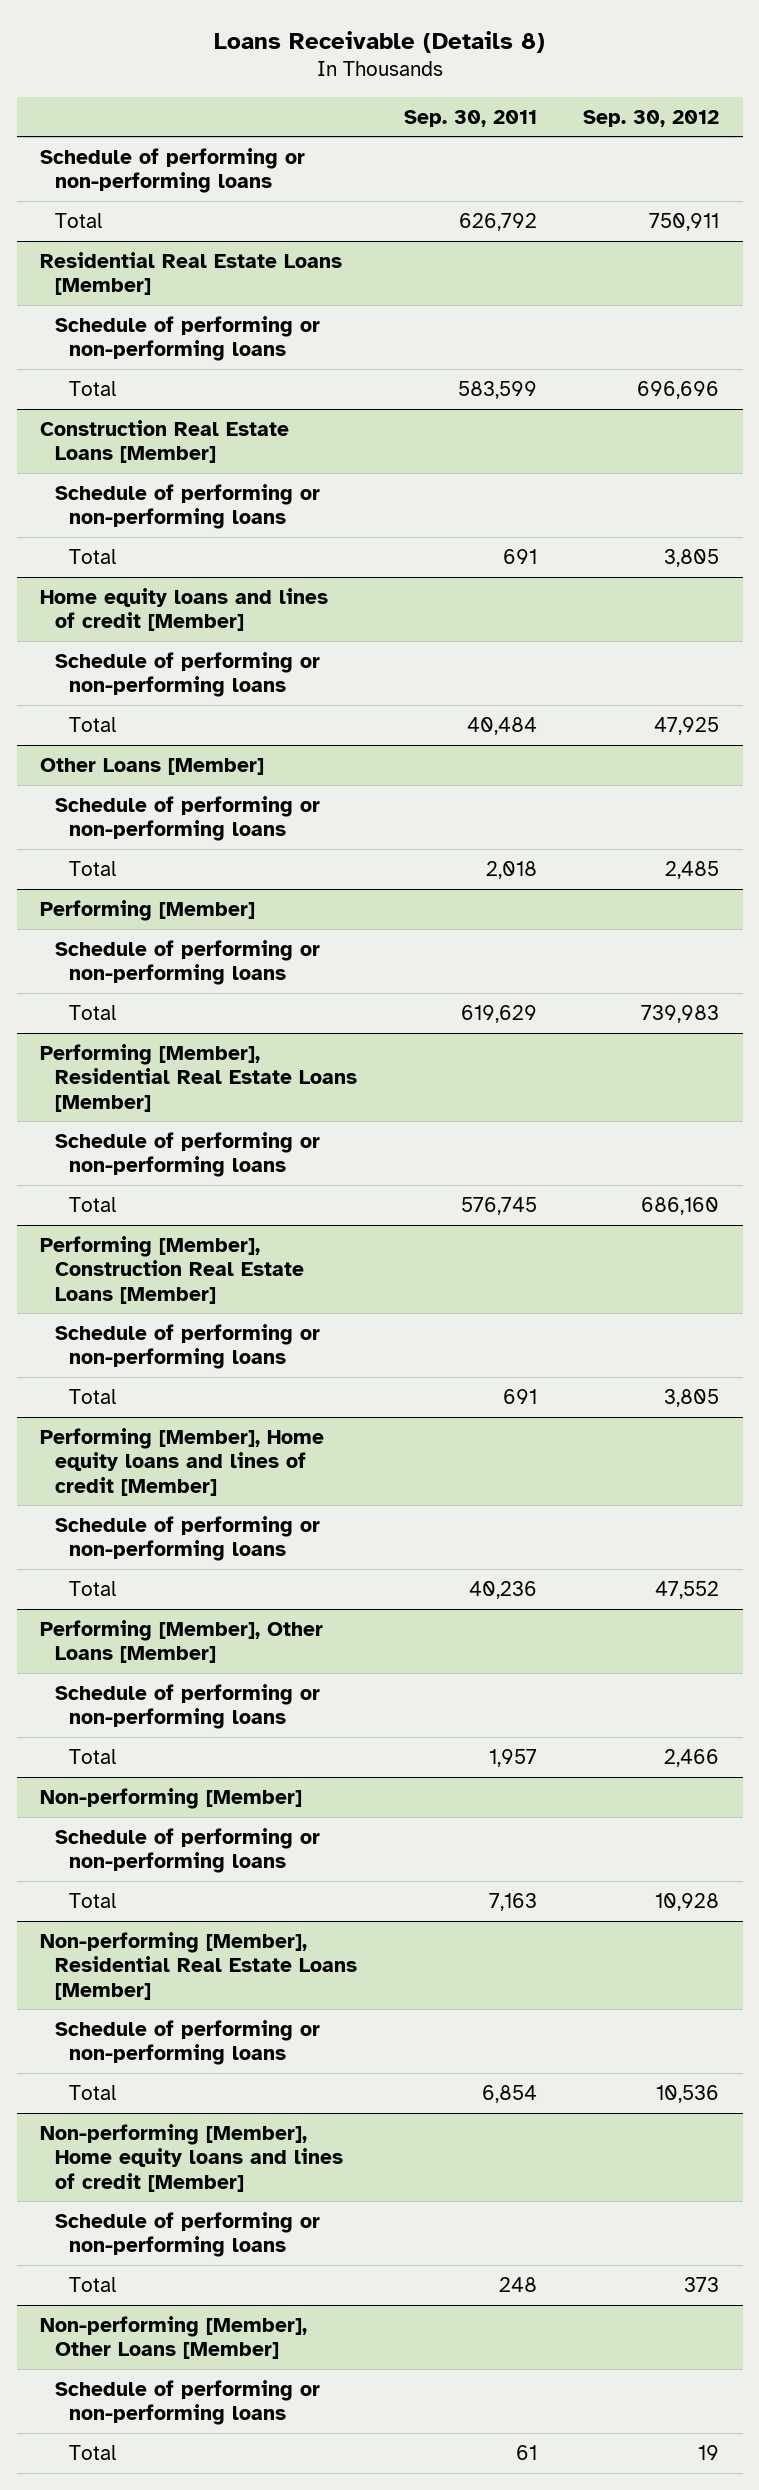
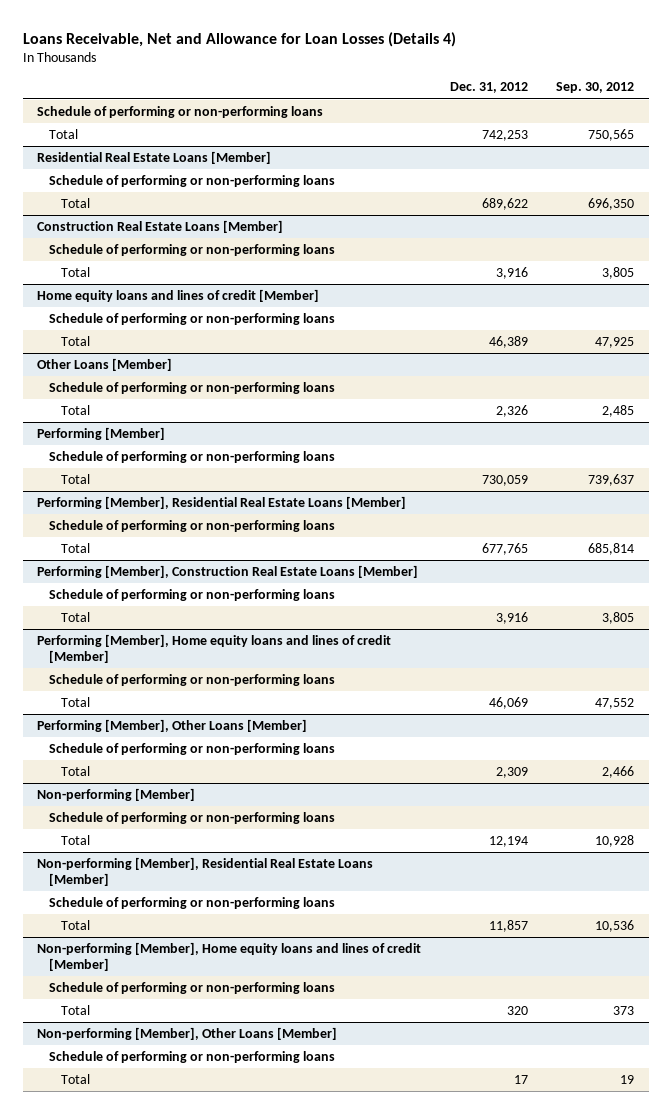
[213,30,545,53] Loans Receivable (Details 8) -> [23,31,457,47] Loans Receivable, Net and Allowance for Loan Losses (Details 4)
[403,109,537,127] Sep. 30, 2011 -> none
none -> [449,82,528,94] Dec. 31, 2012
[649,212,720,231] 750,911 -> [588,128,635,141] 750,565
[637,380,720,399] 696,696 -> [588,197,635,210] 696,350
[641,1004,720,1023] 739,983 -> [588,473,635,486] 739,637
[641,1196,720,1215] 686,160 -> [588,542,635,555] 685,814

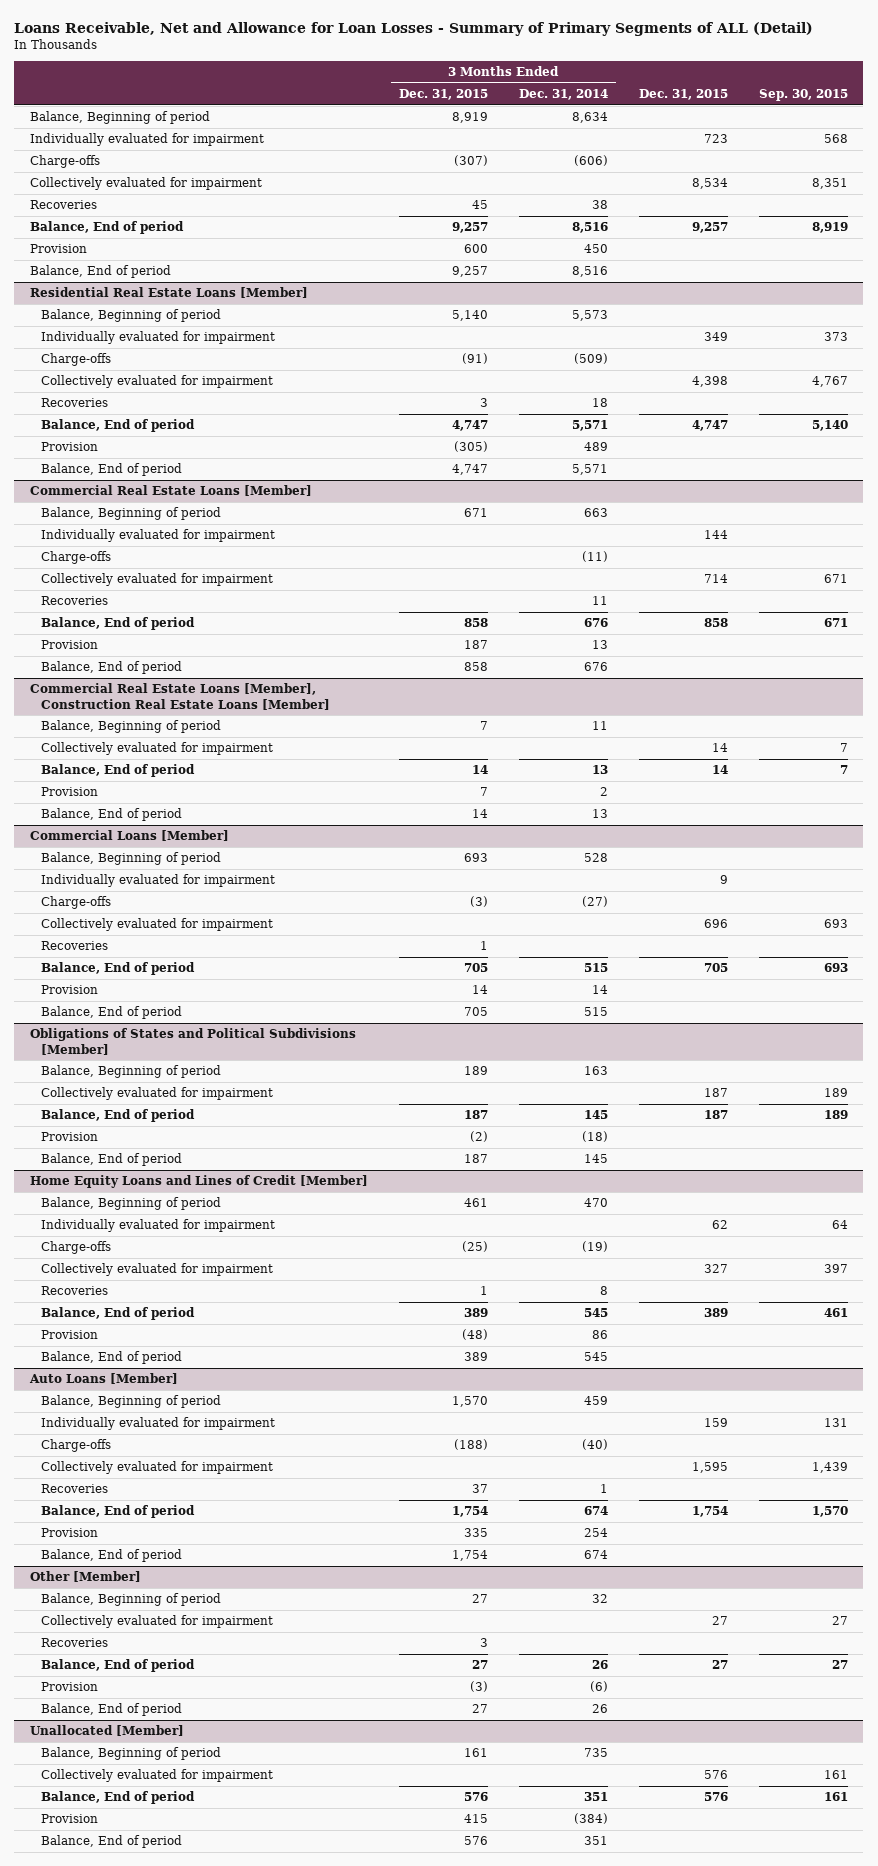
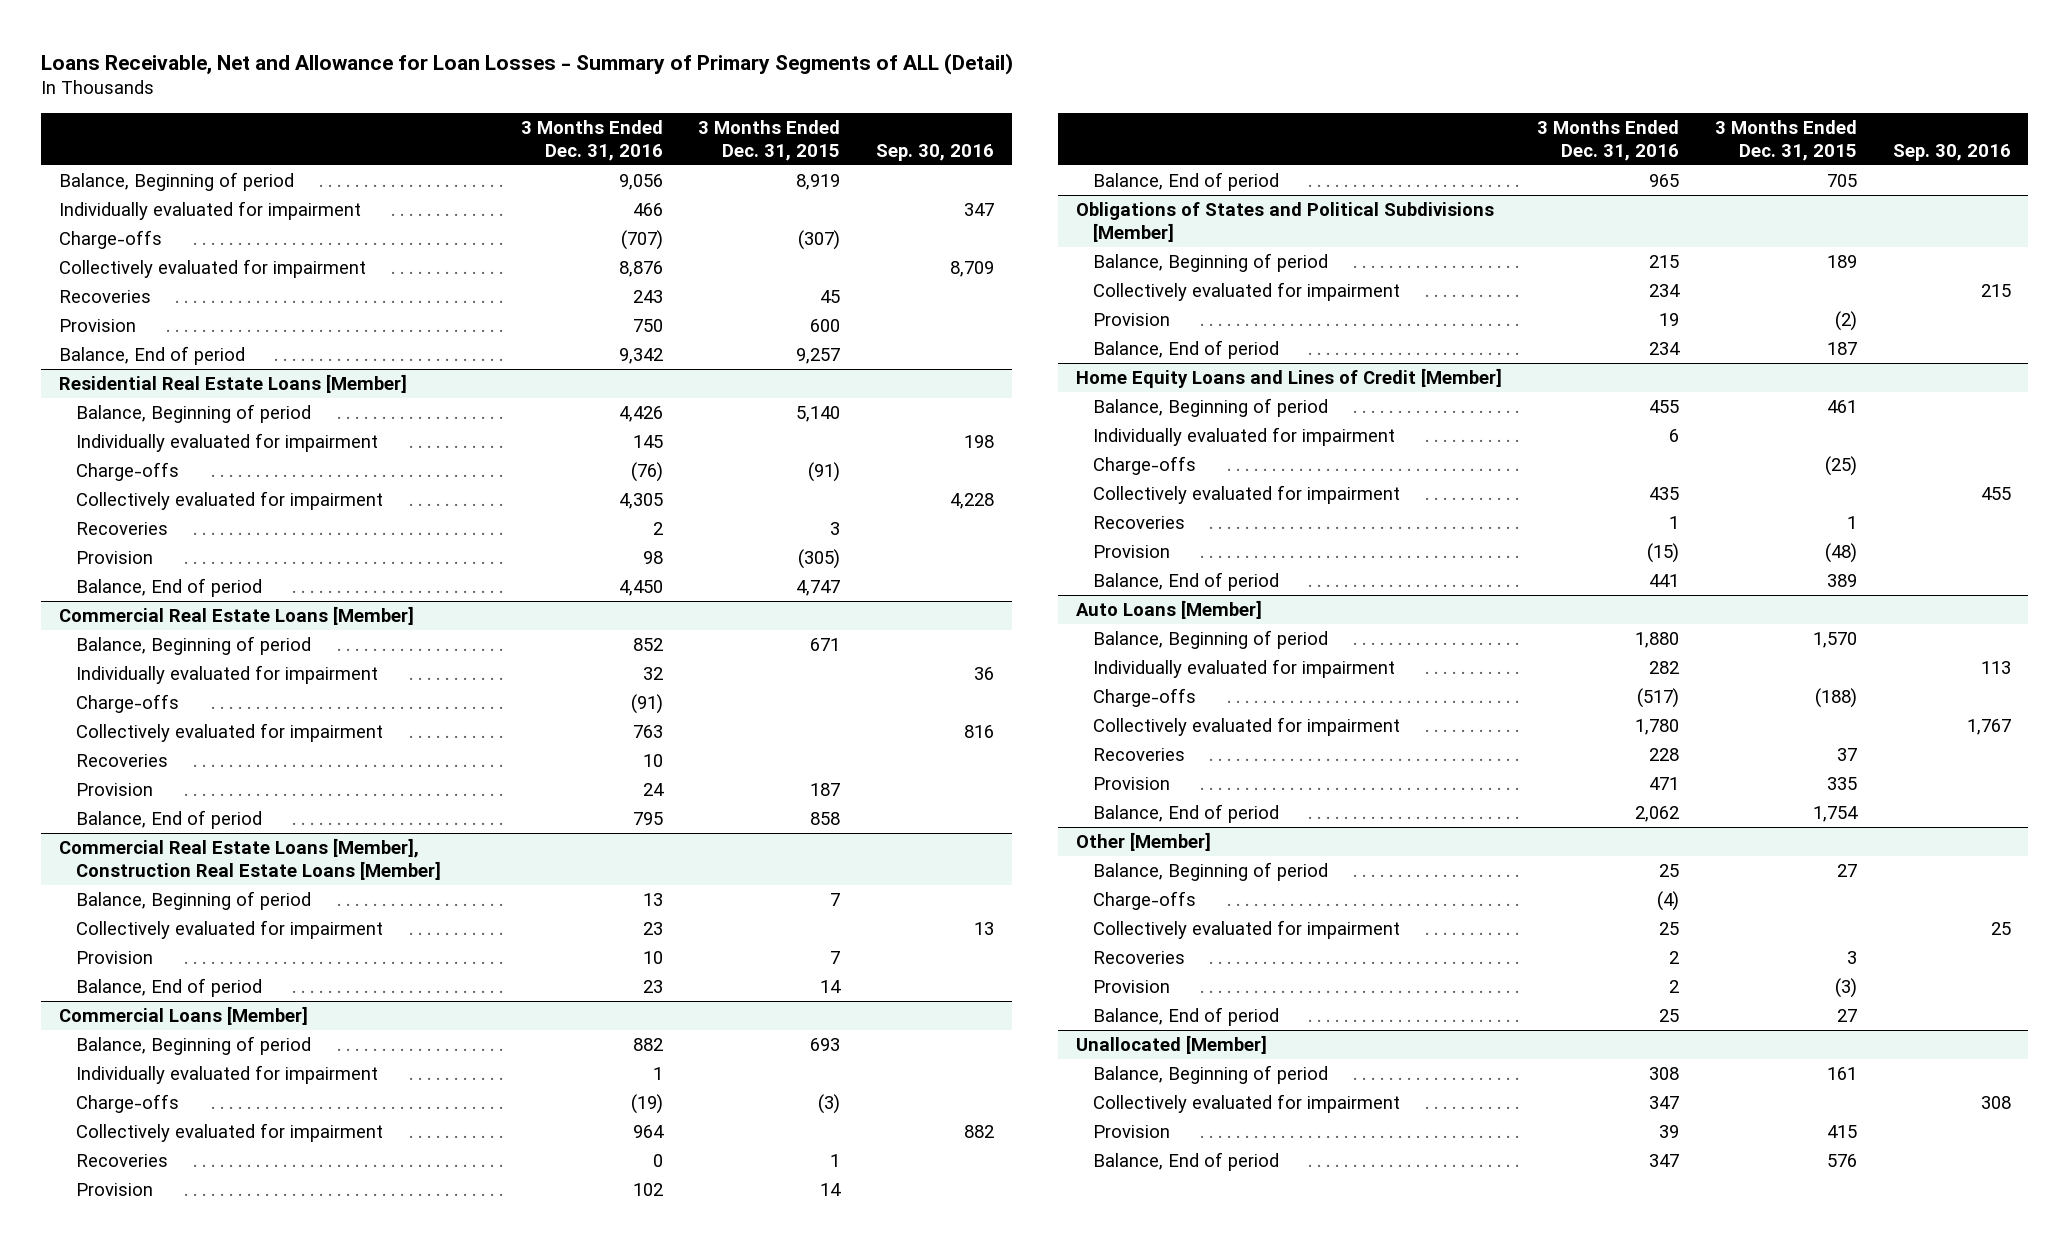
[518,89,608,101] Dec. 31, 2014 -> none
[638,89,728,101] Dec. 31, 2015 -> none
[758,89,848,102] Sep. 30, 2015 -> none
none -> [520,119,663,161] 3 Months Ended Dec. 31, 2016
none -> [876,143,995,161] Sep. 30, 2016
[29,221,184,235] Balance, End of period -> none
[41,419,196,433] Balance, End of period -> none
[41,617,196,631] Balance, End of period -> none
[41,764,196,778] Balance, End of period -> none
[41,962,196,976] Balance, End of period -> none
[41,1109,196,1123] Balance, End of period -> none
[41,1307,196,1321] Balance, End of period -> none
[41,1505,196,1519] Balance, End of period -> none
none -> [1092,890,1196,910] Charge-offs
[41,1659,196,1673] Balance, End of period -> none
[41,1791,196,1805] Balance, End of period -> none

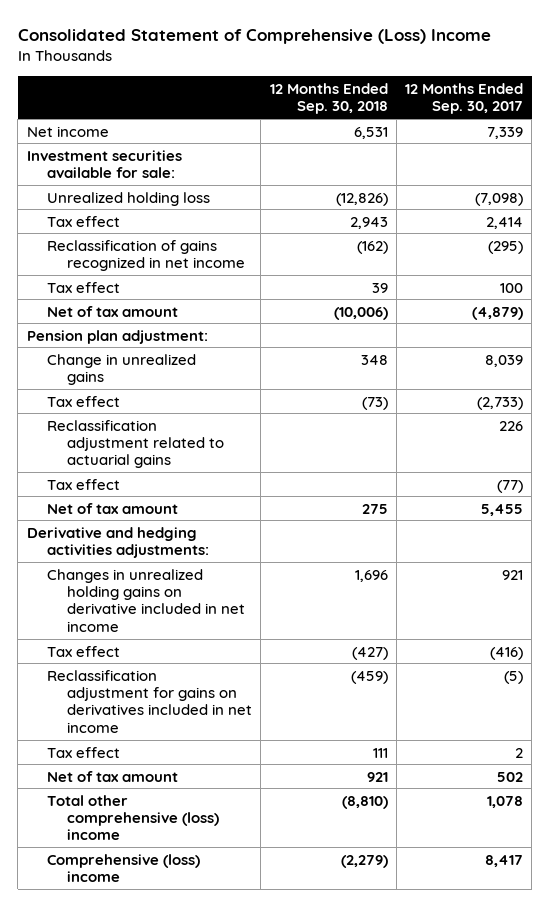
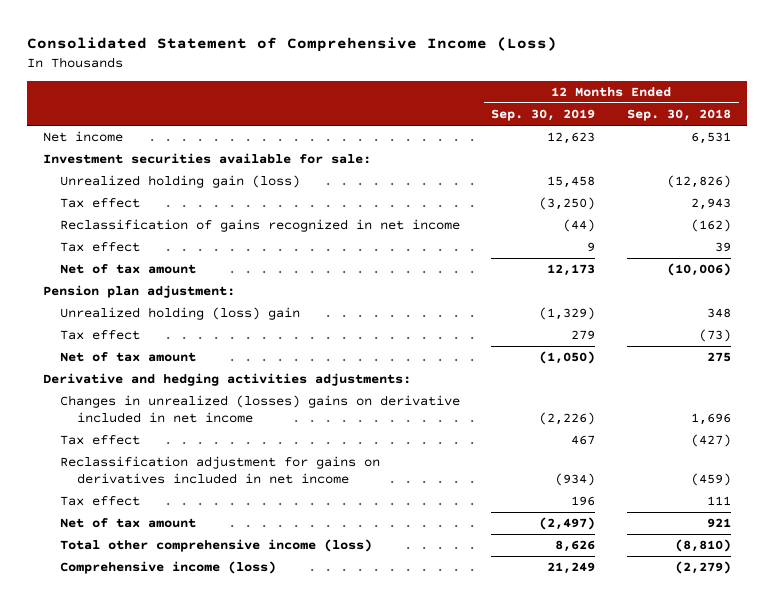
[17,29,491,45] Consolidated Statement of Comprehensive (Loss) Income -> [27,37,558,53] Consolidated Statement of Comprehensive Income (Loss)
[405,82,524,115] 12 Months Ended Sep. 30, 2017 -> none
none -> [491,109,596,122] Sep. 30, 2019
[46,191,210,206] Unrealized holding loss -> [60,175,301,189] Unrealized holding gain (loss)
[46,353,196,385] Change in unrealized gains -> [60,307,301,321] Unrealized holding (loss) gain
[46,419,225,469] Reclassification adjustment related to actuarial gains -> none
[46,478,120,490] Tax effect -> none
[46,568,246,632] Changes in unrealized holding gains on derivative included in net income -> [60,395,461,423] Changes in unrealized (losses) gains on derivative included in net income
[46,794,220,841] Total other comprehensive (loss) income -> [60,539,373,553] Total other comprehensive income (loss)
[46,853,200,882] Comprehensive (loss) income -> [60,561,277,575] Comprehensive income (loss)

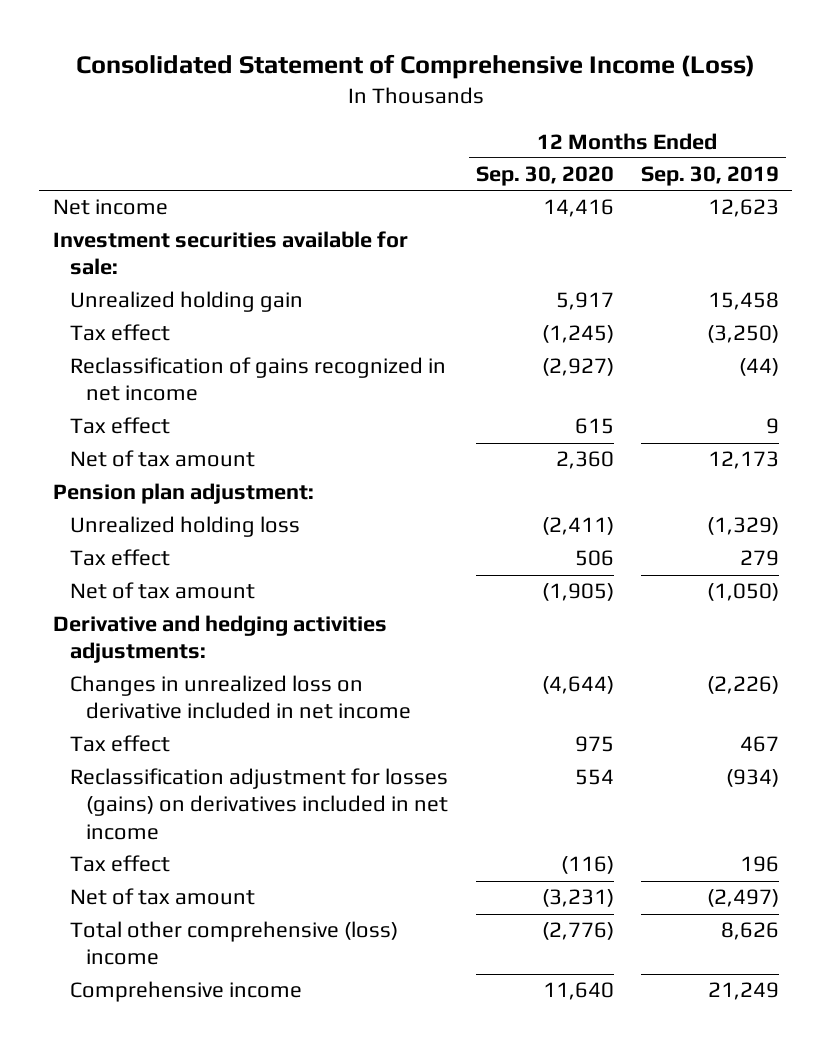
[626,109,731,122] Sep. 30, 2018 -> none
none -> [475,166,614,187] Sep. 30, 2020
[60,175,301,189] Unrealized holding gain (loss) -> [69,291,303,313] Unrealized holding gain
[60,307,301,321] Unrealized holding (loss) gain -> [69,516,300,538] Unrealized holding loss
[60,395,461,423] Changes in unrealized (losses) gains on derivative included in net income -> [69,675,412,720] Changes in unrealized loss on derivative included in net income
[60,456,381,484] Reclassification adjustment for gains on derivatives included in net income -> [69,768,449,840] Reclassification adjustment for losses (gains) on derivatives included in net income
[60,539,373,553] Total other comprehensive income (loss) -> [69,921,398,966] Total other comprehensive (loss) income
[60,561,277,575] Comprehensive income (loss) -> [69,981,302,1003] Comprehensive income

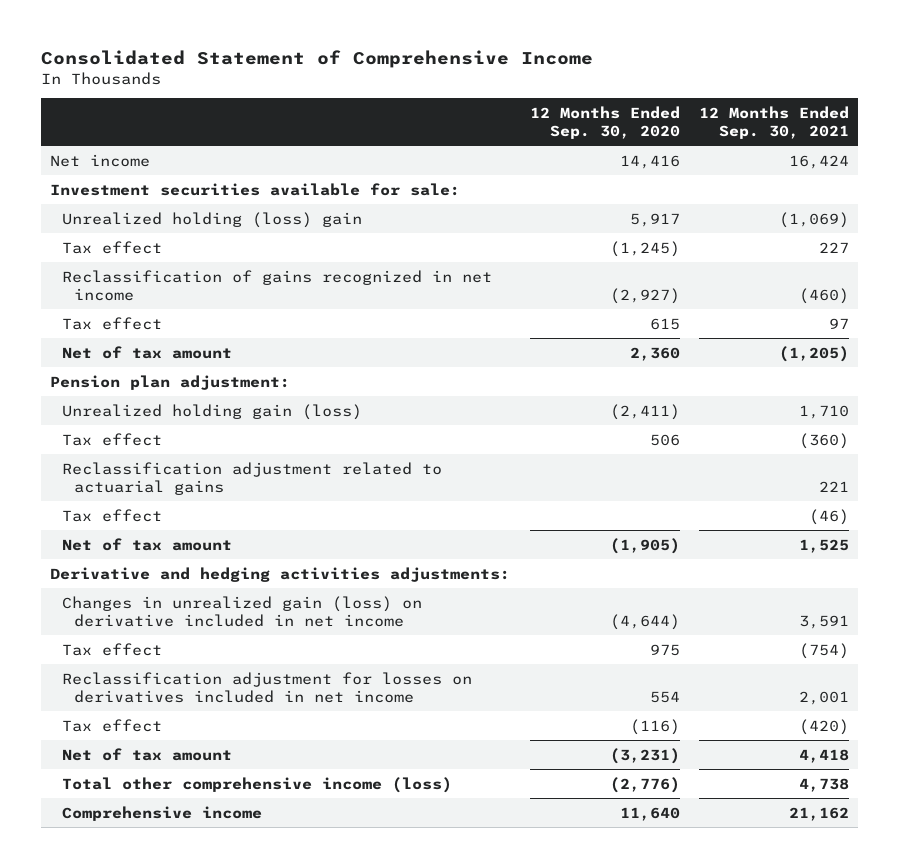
[75,54,755,80] Consolidated Statement of Comprehensive Income (Loss) -> [40,49,593,68] Consolidated Statement of Comprehensive Income
[640,166,779,187] Sep. 30, 2019 -> none
none -> [698,105,849,139] 12 Months Ended Sep. 30, 2021
[69,291,303,313] Unrealized holding gain -> [62,211,363,228] Unrealized holding (loss) gain
[69,516,300,538] Unrealized holding loss -> [62,403,363,420] Unrealized holding gain (loss)
none -> [62,461,443,495] Reclassification adjustment related to actuarial gains
none -> [62,508,163,522] Tax effect
[69,675,412,720] Changes in unrealized loss on derivative included in net income -> [62,595,423,627] Changes in unrealized gain (loss) on derivative included in net income
[69,768,449,840] Reclassification adjustment for losses (gains) on derivatives included in net income -> [62,671,473,703] Reclassification adjustment for losses on derivatives included in net income
[69,921,398,966] Total other comprehensive (loss) income -> [62,776,453,793] Total other comprehensive income (loss)

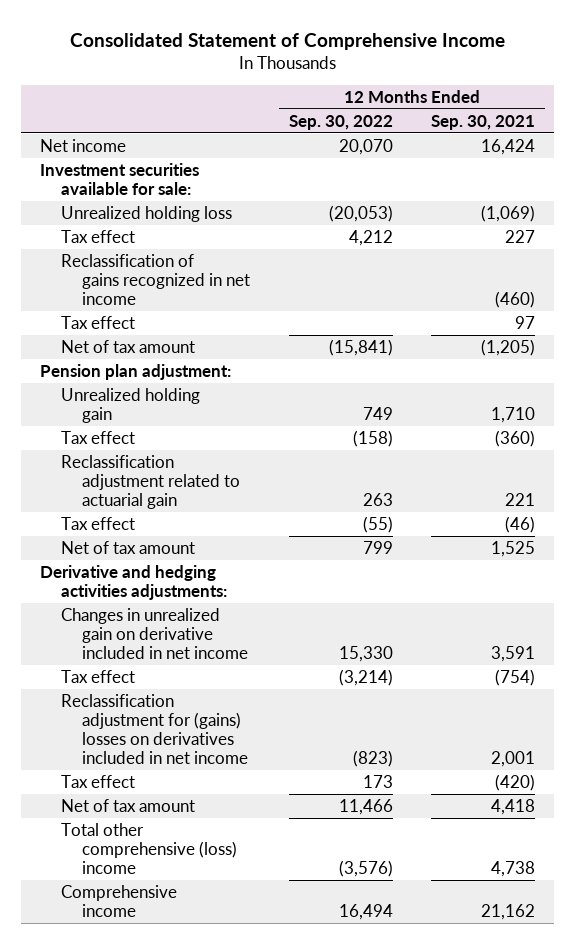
[529,105,680,139] 12 Months Ended Sep. 30, 2020 -> none
none -> [288,114,393,130] Sep. 30, 2022
[62,211,363,228] Unrealized holding (loss) gain -> [61,205,233,222] Unrealized holding loss
[62,403,363,420] Unrealized holding gain (loss) -> [61,387,201,423] Unrealized holding gain
[62,461,443,495] Reclassification adjustment related to actuarial gains -> [61,454,241,509] Reclassification adjustment related to actuarial gain
[62,595,423,627] Changes in unrealized gain (loss) on derivative included in net income -> [61,607,249,659] Changes in unrealized gain on derivative included in net income
[62,671,473,703] Reclassification adjustment for losses on derivatives included in net income -> [61,693,249,764] Reclassification adjustment for (gains) losses on derivatives included in net income
[62,776,453,793] Total other comprehensive income (loss) -> [61,822,238,874] Total other comprehensive (loss) income

